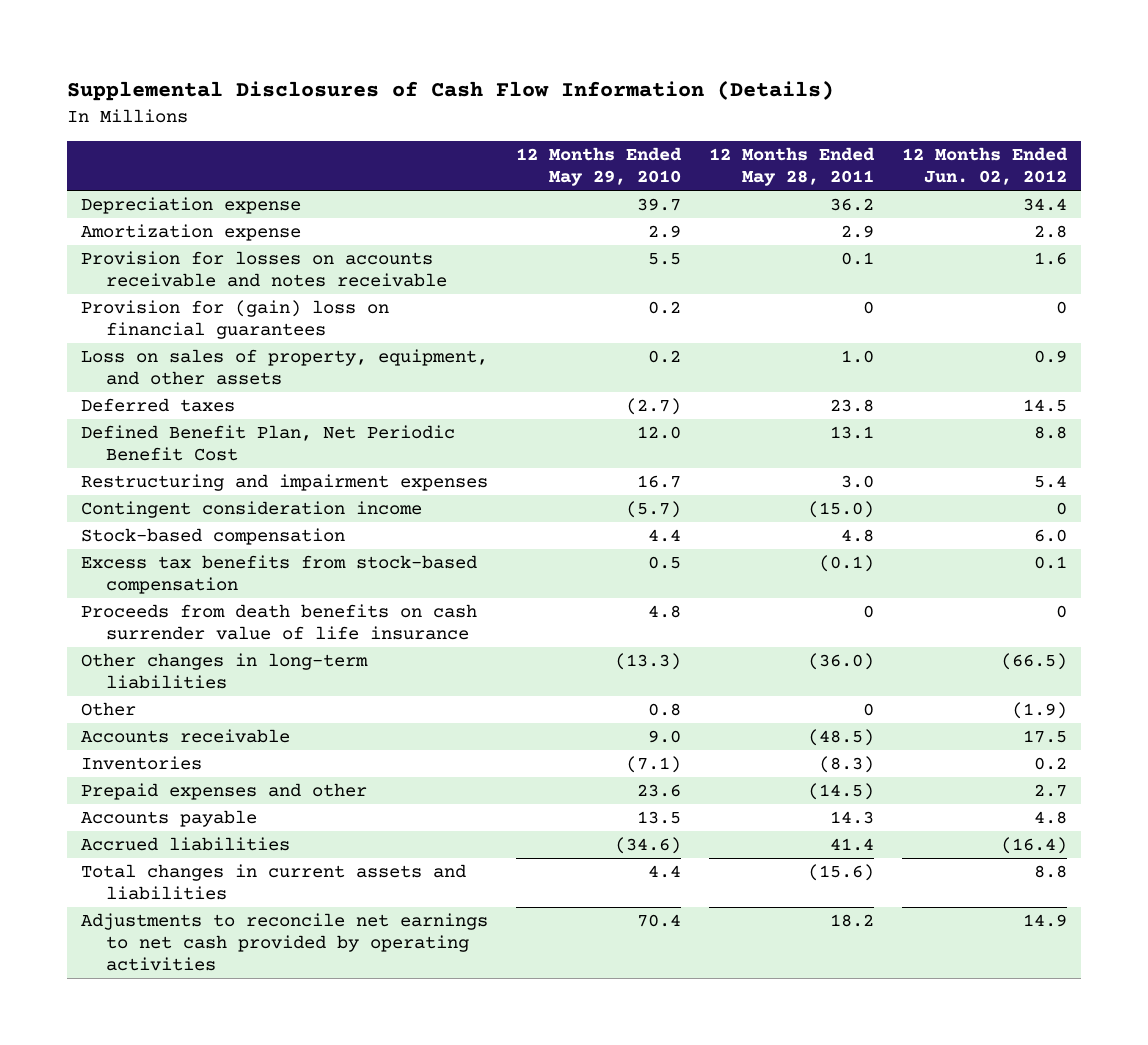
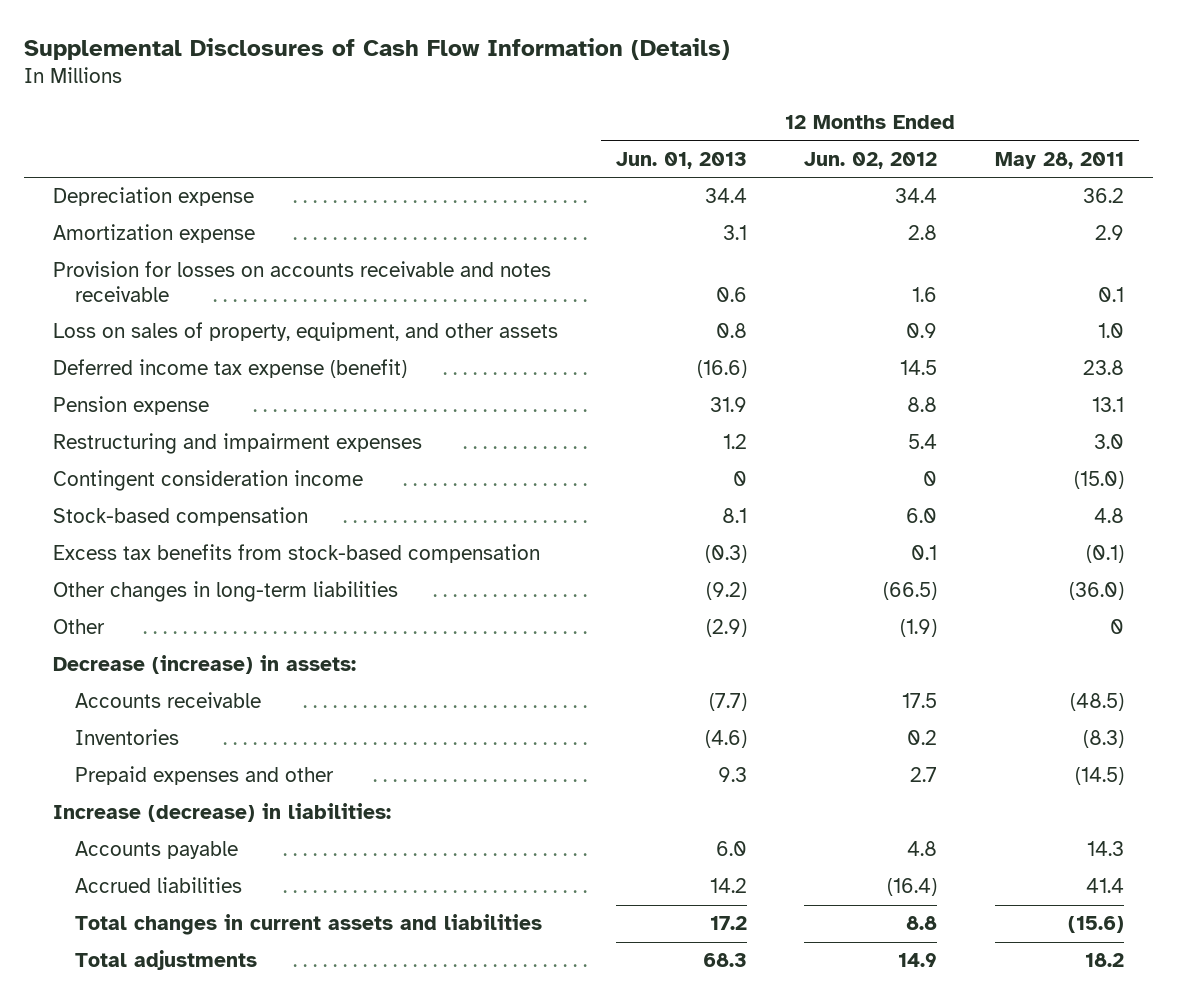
[515,147,682,187] 12 Months Ended May 29, 2010 -> none
none -> [615,151,747,169] Jun. 01, 2013
[80,299,389,340] Provision for (gain) loss on financial guarantees -> none
[80,397,235,412] Deferred taxes -> [52,359,407,379] Deferred income tax expense (benefit)
[80,424,455,462] Defined Benefit Plan, Net Periodic Benefit Cost -> [52,396,209,416] Pension expense
[80,603,477,641] Proceeds from death benefits on cash surrender value of life insurance -> none
none -> [52,655,356,675] Decrease (increase) in assets:
none -> [52,803,391,823] Increase (decrease) in liabilities:
[80,912,488,972] Adjustments to reconcile net earnings to net cash provided by operating activities -> [75,950,258,971] Total adjustments

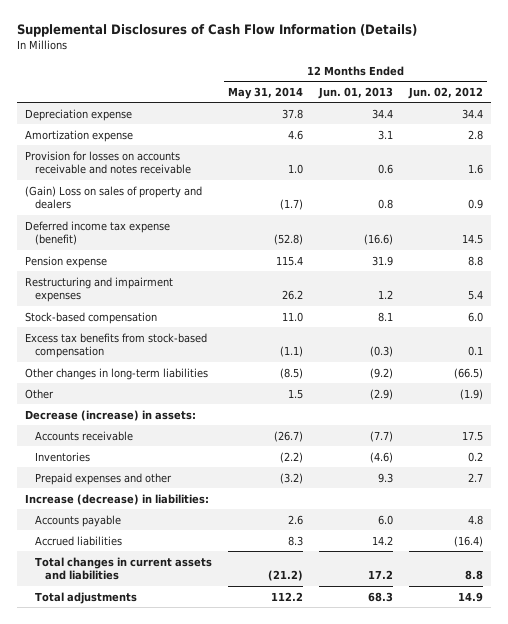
[995,151,1125,169] May 28, 2011 -> none
none -> [228,86,304,99] May 31, 2014
[52,322,558,342] Loss on sales of property, equipment, and other assets -> [24,185,202,210] (Gain) Loss on sales of property and dealers
[52,470,363,492] Contingent consideration income -> none

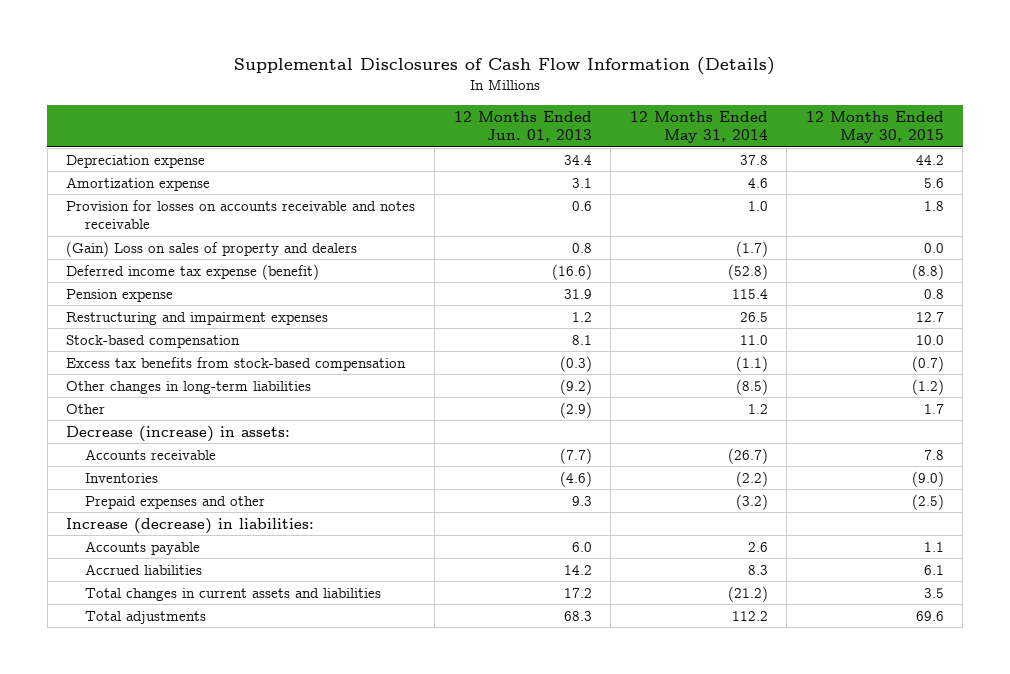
[408,86,484,99] Jun. 02, 2012 -> none
none -> [805,110,944,144] 12 Months Ended May 30, 2015
[282,290,304,301] 26.2 -> [739,311,768,322] 26.5
[288,388,304,399] 1.5 -> [747,403,768,414] 1.2

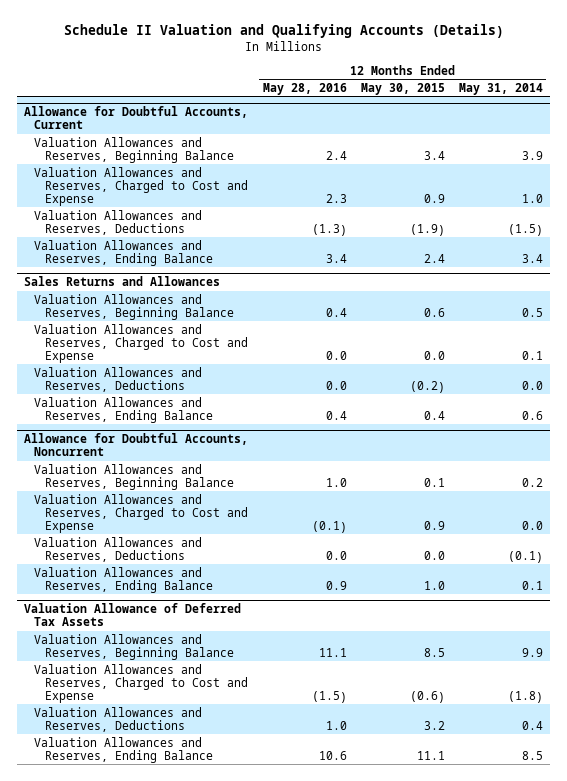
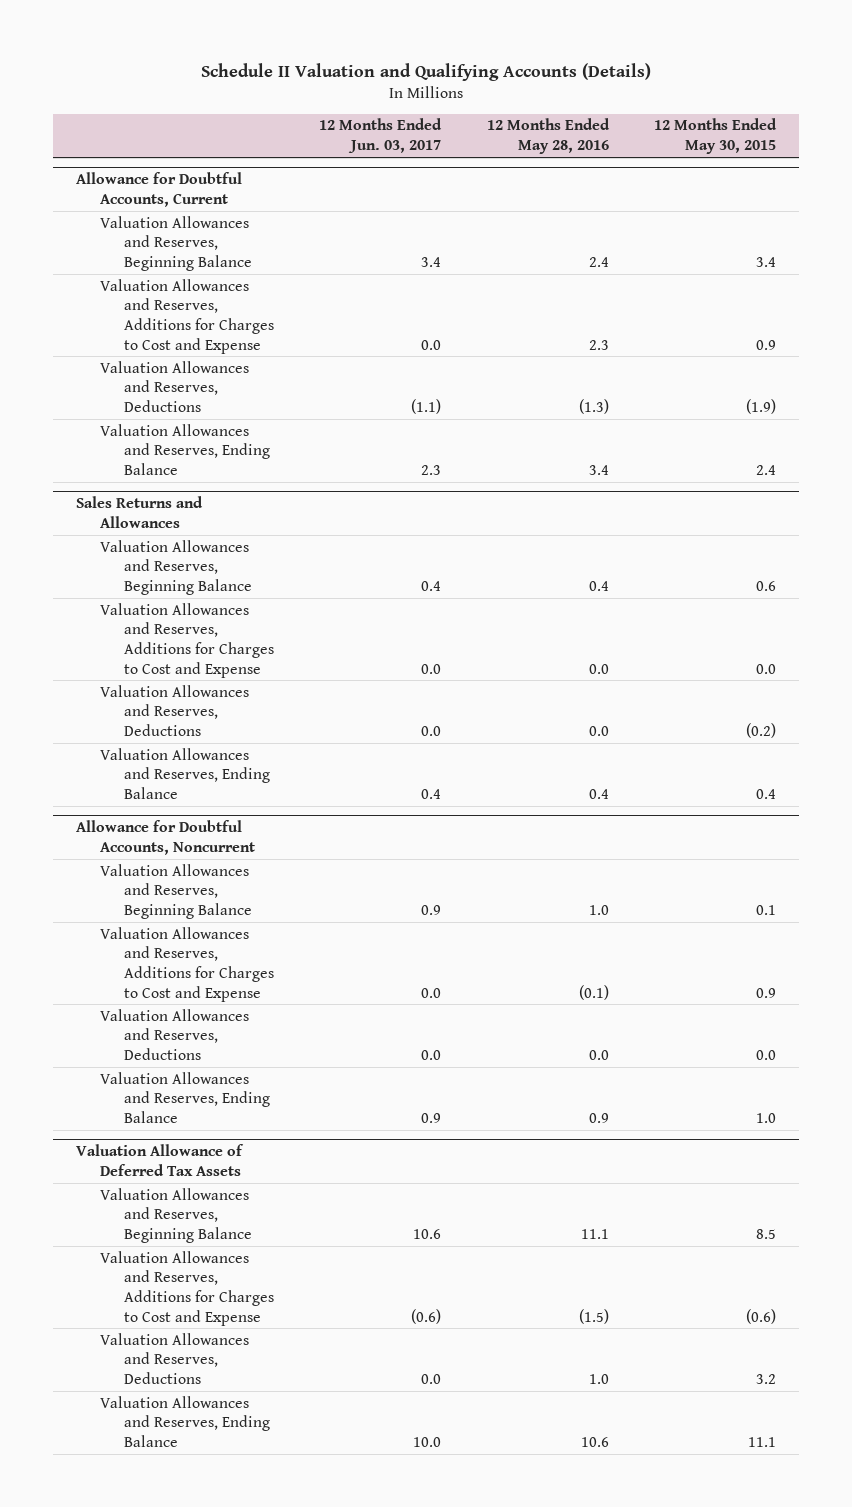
[458,82,543,95] May 31, 2014 -> none
none -> [319,118,443,154] 12 Months Ended Jun. 03, 2017
[34,166,248,207] Valuation Allowances and Reserves, Charged to Cost and Expense -> [99,278,274,354] Valuation Allowances and Reserves, Additions for Charges to Cost and Expense
[34,323,248,364] Valuation Allowances and Reserves, Charged to Cost and Expense -> [99,602,274,678] Valuation Allowances and Reserves, Additions for Charges to Cost and Expense
[34,493,248,534] Valuation Allowances and Reserves, Charged to Cost and Expense -> [99,926,274,1002] Valuation Allowances and Reserves, Additions for Charges to Cost and Expense
[34,663,248,704] Valuation Allowances and Reserves, Charged to Cost and Expense -> [99,1250,274,1326] Valuation Allowances and Reserves, Additions for Charges to Cost and Expense

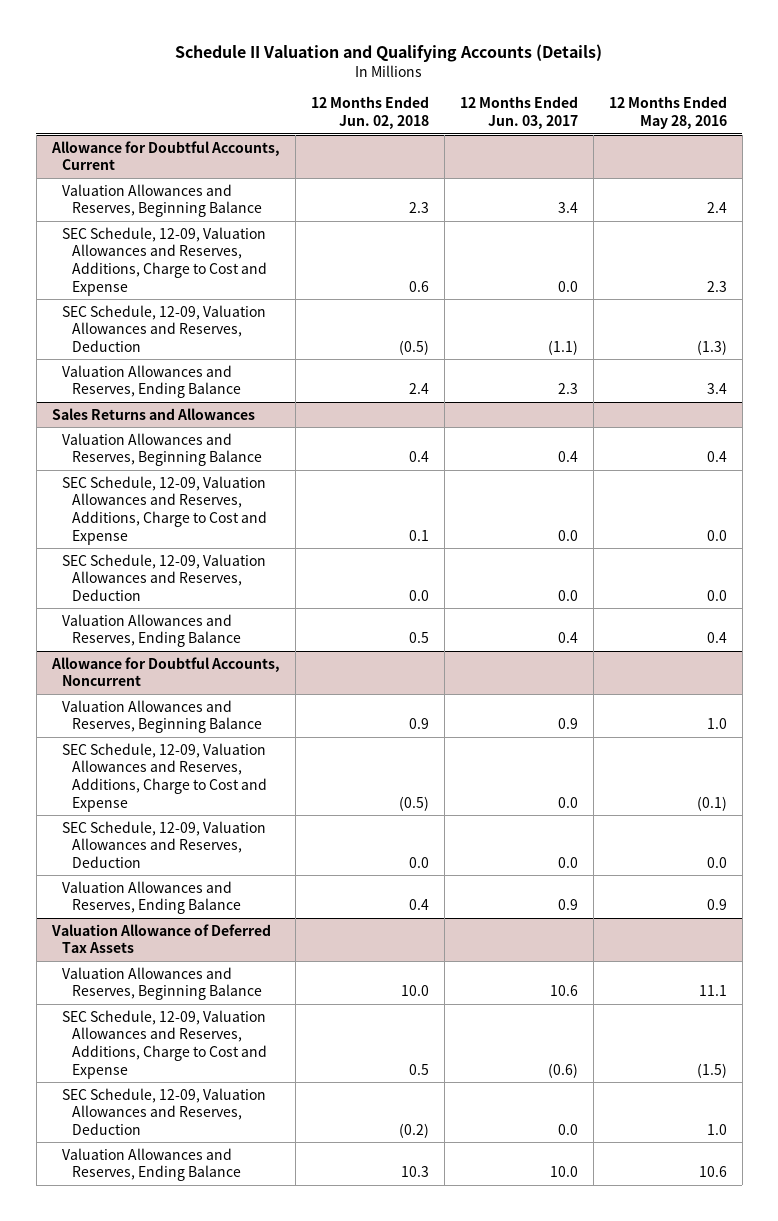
[654,118,778,155] 12 Months Ended May 30, 2015 -> none
none -> [310,96,429,130] 12 Months Ended Jun. 02, 2018
[99,278,274,354] Valuation Allowances and Reserves, Additions for Charges to Cost and Expense -> [61,226,268,296] SEC Schedule, 12-09, Valuation Allowances and Reserves, Additions, Charge to Cost and Expense
[99,360,249,412] Valuation Allowances and Reserves, Deductions -> [61,304,266,353] SEC Schedule, 12-09, Valuation Allowances and Reserves, Deduction
[99,602,274,678] Valuation Allowances and Reserves, Additions for Charges to Cost and Expense -> [61,475,268,545] SEC Schedule, 12-09, Valuation Allowances and Reserves, Additions, Charge to Cost and Expense
[99,684,249,736] Valuation Allowances and Reserves, Deductions -> [61,553,266,602] SEC Schedule, 12-09, Valuation Allowances and Reserves, Deduction
[99,926,274,1002] Valuation Allowances and Reserves, Additions for Charges to Cost and Expense -> [61,742,268,812] SEC Schedule, 12-09, Valuation Allowances and Reserves, Additions, Charge to Cost and Expense
[99,1008,249,1060] Valuation Allowances and Reserves, Deductions -> [61,820,266,869] SEC Schedule, 12-09, Valuation Allowances and Reserves, Deduction
[99,1250,274,1326] Valuation Allowances and Reserves, Additions for Charges to Cost and Expense -> [61,1009,268,1079] SEC Schedule, 12-09, Valuation Allowances and Reserves, Additions, Charge to Cost and Expense
[99,1332,249,1384] Valuation Allowances and Reserves, Deductions -> [61,1087,266,1136] SEC Schedule, 12-09, Valuation Allowances and Reserves, Deduction

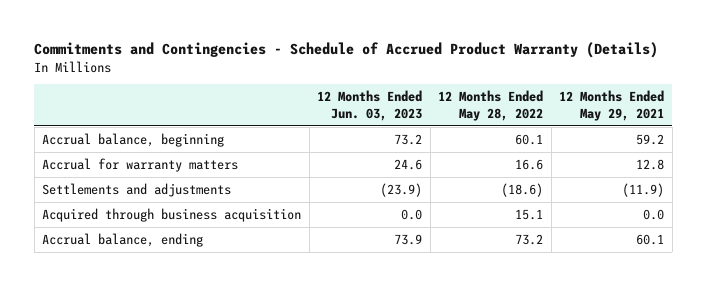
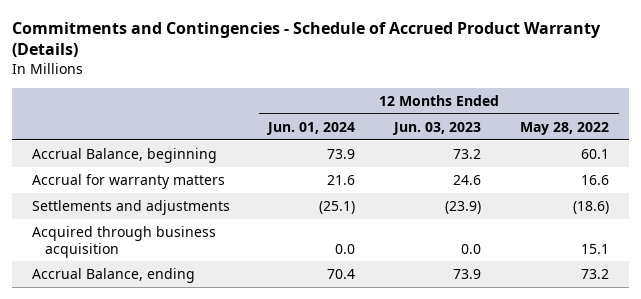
[559,90,665,121] 12 Months Ended May 29, 2021 -> none
none -> [266,121,356,135] Jun. 01, 2024
[42,133,225,148] Accrual balance, beginning -> [31,147,217,163] Accrual Balance, beginning
[42,233,204,248] Accrual balance, ending -> [31,267,195,283] Accrual Balance, ending

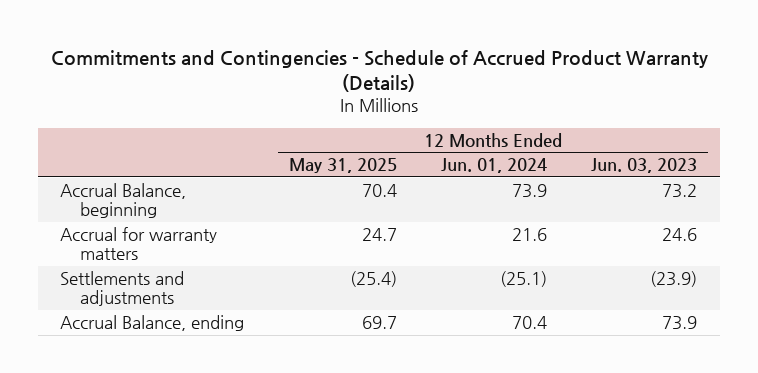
[520,121,610,135] May 28, 2022 -> none
none -> [288,158,397,174] May 31, 2025
[31,225,216,258] Acquired through business acquisition -> none

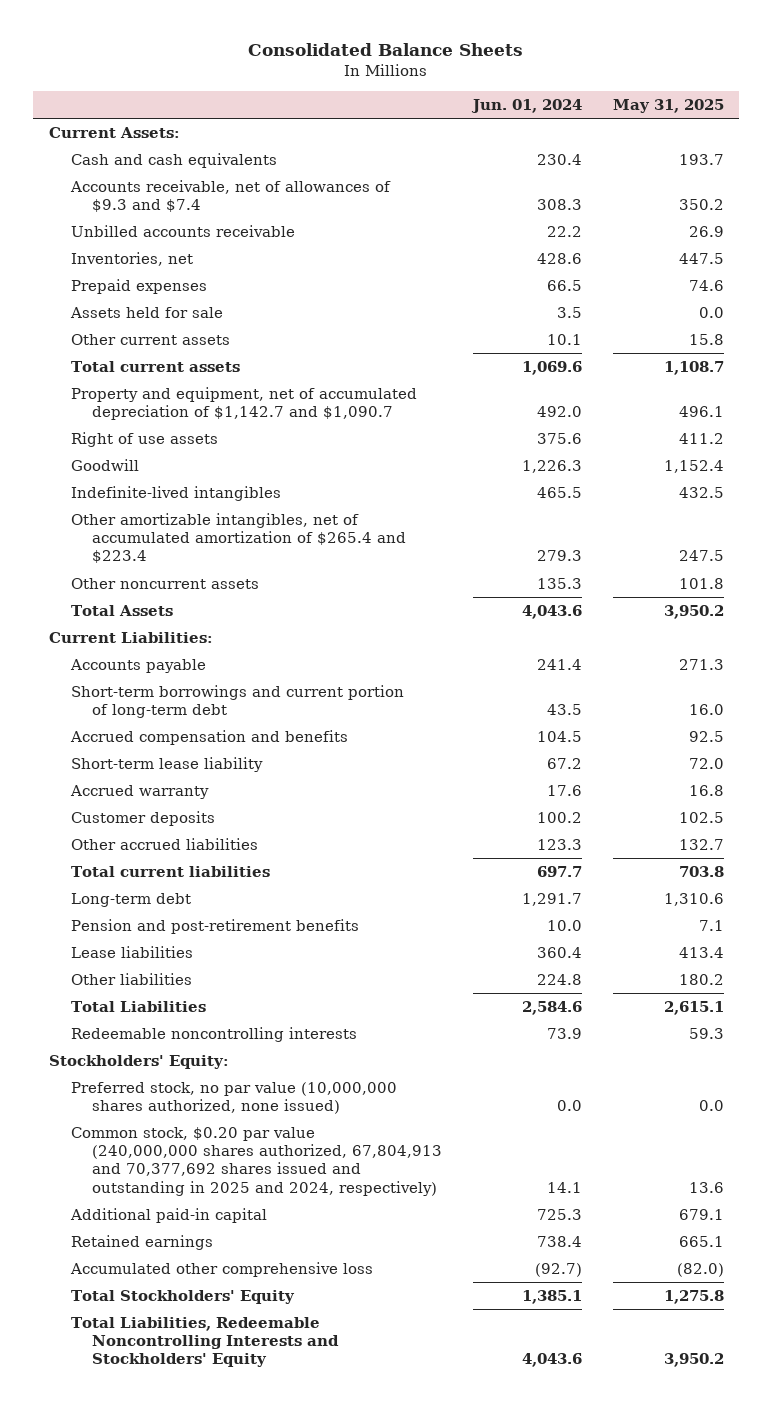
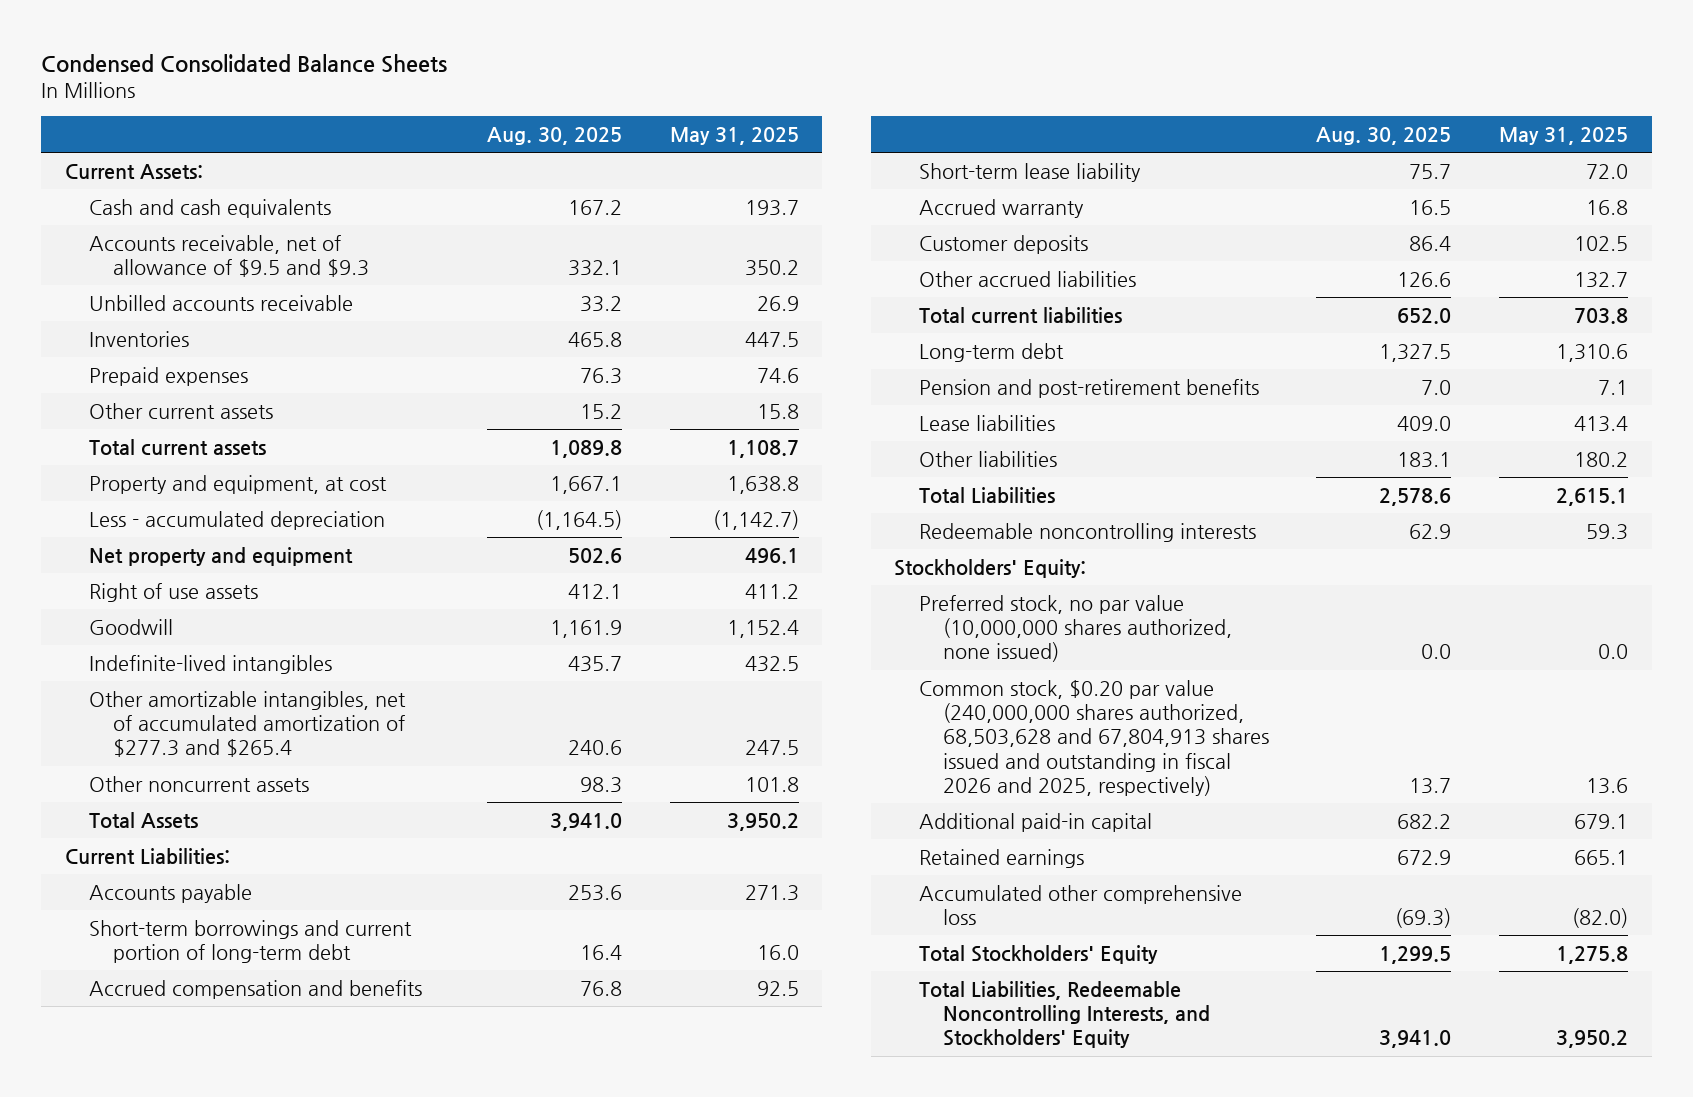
[248,43,524,57] Consolidated Balance Sheets -> [41,54,448,74] Condensed Consolidated Balance Sheets
[471,99,583,114] Jun. 01, 2024 -> none
none -> [486,127,622,146] Aug. 30, 2025
[69,179,391,213] Accounts receivable, net of allowances of $9.3 and $7.4 -> [89,234,370,278] Accounts receivable, net of allowance of $9.5 and $9.3
[70,251,193,266] Inventories, net -> [89,330,190,347] Inventories
[69,306,223,318] Assets held for sale -> none
none -> [89,474,388,494] Property and equipment, at cost
none -> [89,510,386,530] Less - accumulated depreciation
[70,386,417,421] Property and equipment, net of accumulated depreciation of $1,142.7 and $1,090.7 -> [89,546,354,566] Net property and equipment
[70,512,407,564] Other amortizable intangibles, net of accumulated amortization of $265.4 and $223.4 -> [89,690,407,758] Other amortizable intangibles, net of accumulated amortization of $277.3 and $265.4
[70,1126,443,1196] Common stock, $0.20 par value (240,000,000 shares authorized, 67,804,913 and 70,377,692 shares issued and outstanding in 2025 and 2024, respectively) -> [918,679,1269,796] Common stock, $0.20 par value (240,000,000 shares authorized, 68,503,628 and 67,804,913 shares issued and outstanding in fiscal 2026 and 2025, respectively)
[70,1316,340,1368] Total Liabilities, Redeemable Noncontrolling Interests and Stockholders' Equity -> [918,980,1210,1049] Total Liabilities, Redeemable Noncontrolling Interests, and Stockholders' Equity

